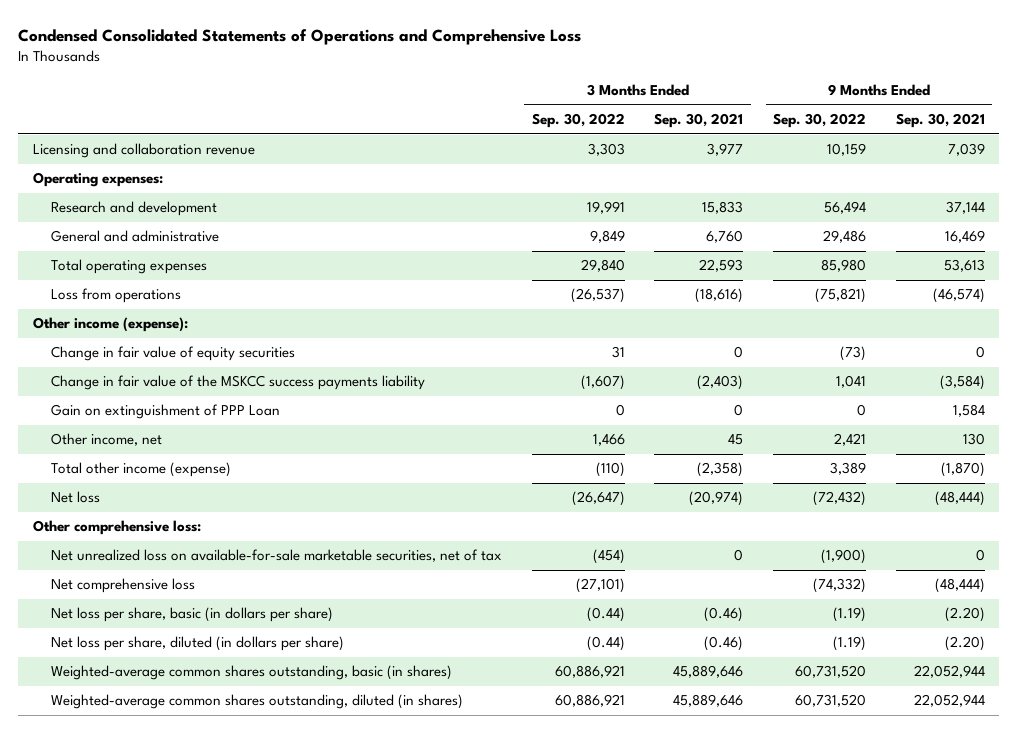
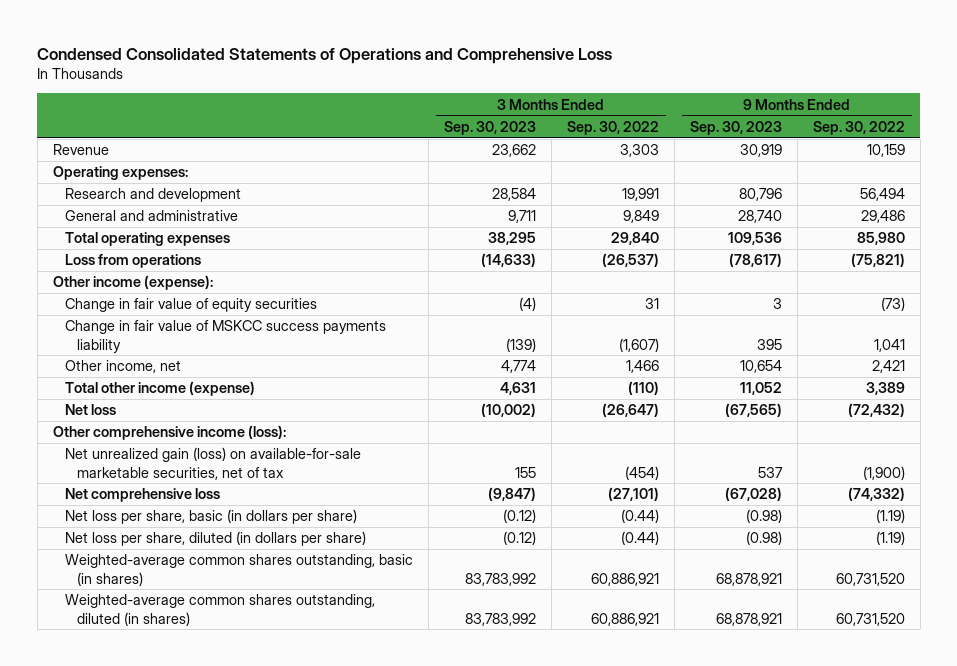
[654,113,744,129] Sep. 30, 2021 -> none
[895,113,985,129] Sep. 30, 2021 -> none
none -> [443,120,536,135] Sep. 30, 2023
none -> [689,120,782,135] Sep. 30, 2023
[32,143,255,159] Licensing and collaboration revenue -> [52,144,109,156] Revenue
[51,404,281,420] Gain on extinguishment of PPP Loan -> none
[51,375,426,391] Change in fair value of the MSKCC success payments liability -> [64,320,386,353] Change in fair value of MSKCC success payments liability
[32,520,201,536] Other comprehensive loss: -> [52,425,286,441] Other comprehensive income (loss):
[51,549,503,563] Net unrealized loss on available-for-sale marketable securities, net of tax -> [64,447,361,480] Net unrealized gain (loss) on available-for-sale marketable securities, net of tax

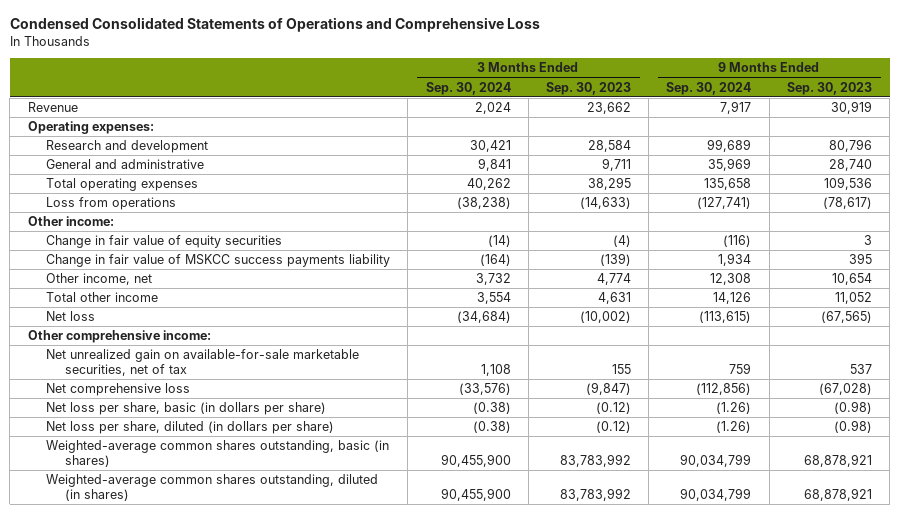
[566,120,659,135] Sep. 30, 2022 -> none
[812,120,905,135] Sep. 30, 2022 -> none
none -> [425,81,511,95] Sep. 30, 2024
none -> [666,81,752,95] Sep. 30, 2024
[52,275,213,291] Other income (expense): -> [27,216,114,227] Other income:
[64,381,255,397] Total other income (expense) -> [46,292,159,303] Total other income
[52,425,286,441] Other comprehensive income (loss): -> [27,330,211,344] Other comprehensive income:
[64,447,361,480] Net unrealized gain (loss) on available-for-sale marketable securities, net of tax -> [46,349,360,376] Net unrealized gain on available-for-sale marketable securities, net of tax

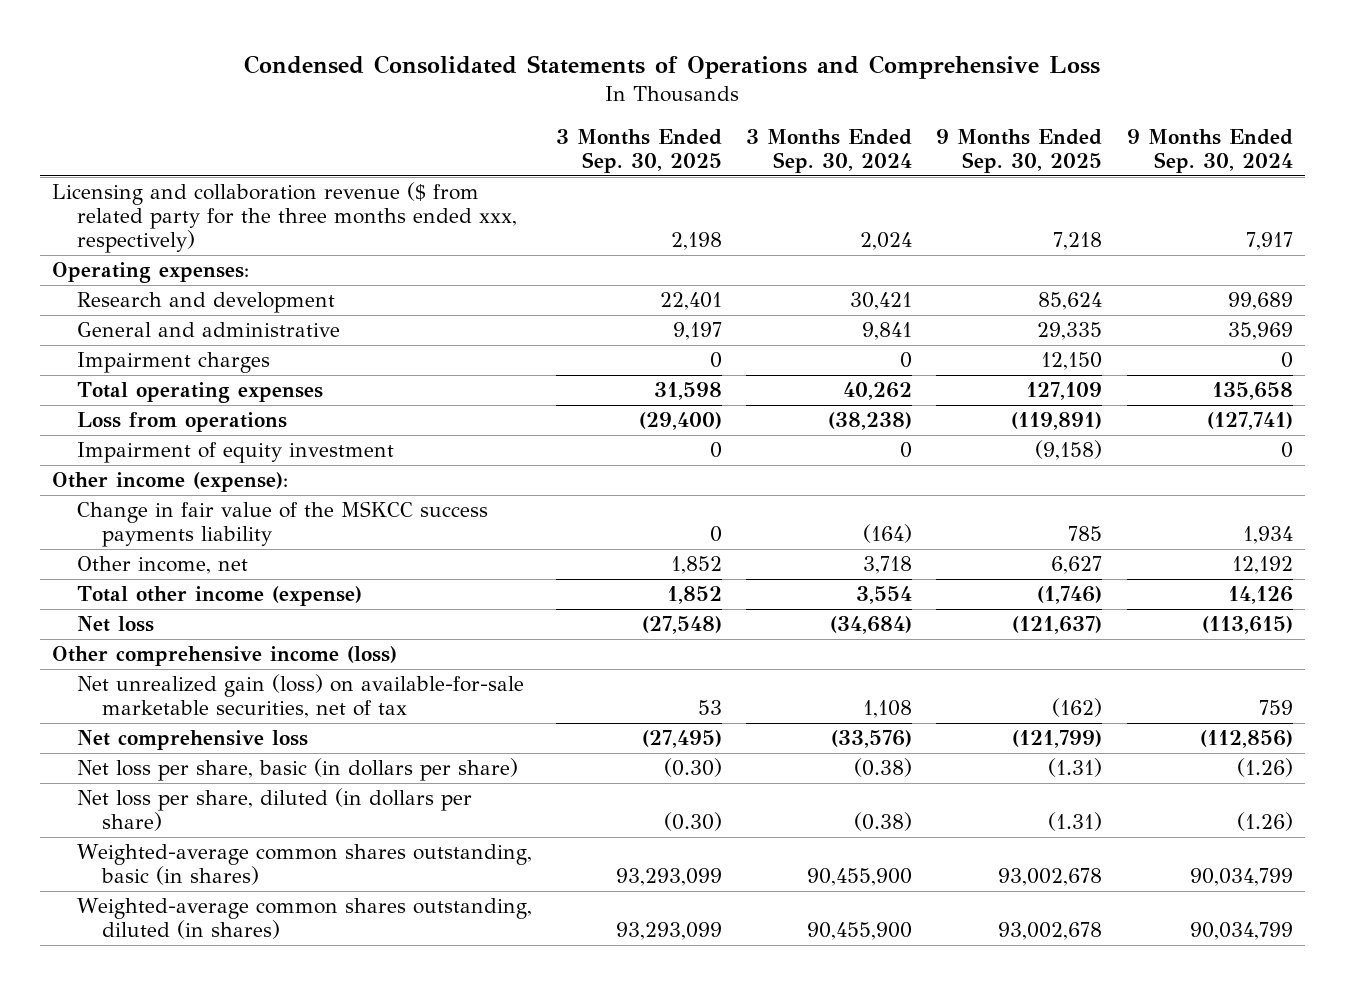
[546,81,632,95] Sep. 30, 2023 -> none
[786,81,872,95] Sep. 30, 2023 -> none
none -> [556,128,723,173] 3 Months Ended Sep. 30, 2025
none -> [936,128,1103,173] 9 Months Ended Sep. 30, 2025
[27,102,78,113] Revenue -> [52,182,518,254] Licensing and collaboration revenue ($ from related party for the three months ended xxx, respectively)
none -> [77,352,271,374] Impairment charges
[46,235,283,249] Change in fair value of equity securities -> none
none -> [77,442,395,464] Impairment of equity investment
[27,216,114,227] Other income: -> [52,472,289,493] Other income (expense):
[46,254,391,268] Change in fair value of MSKCC success payments liability -> [77,501,489,548] Change in fair value of the MSKCC success payments liability
[475,273,511,286] 3,732 -> [863,556,913,575] 3,718
[710,273,752,286] 12,308 -> [1231,556,1293,575] 12,192
[46,292,159,303] Total other income -> [77,586,363,607] Total other income (expense)
[27,330,211,344] Other comprehensive income: -> [52,646,398,667] Other comprehensive income (loss)
[46,349,360,376] Net unrealized gain on available-for-sale marketable securities, net of tax -> [77,674,525,719] Net unrealized gain (loss) on available-for-sale marketable securities, net of tax

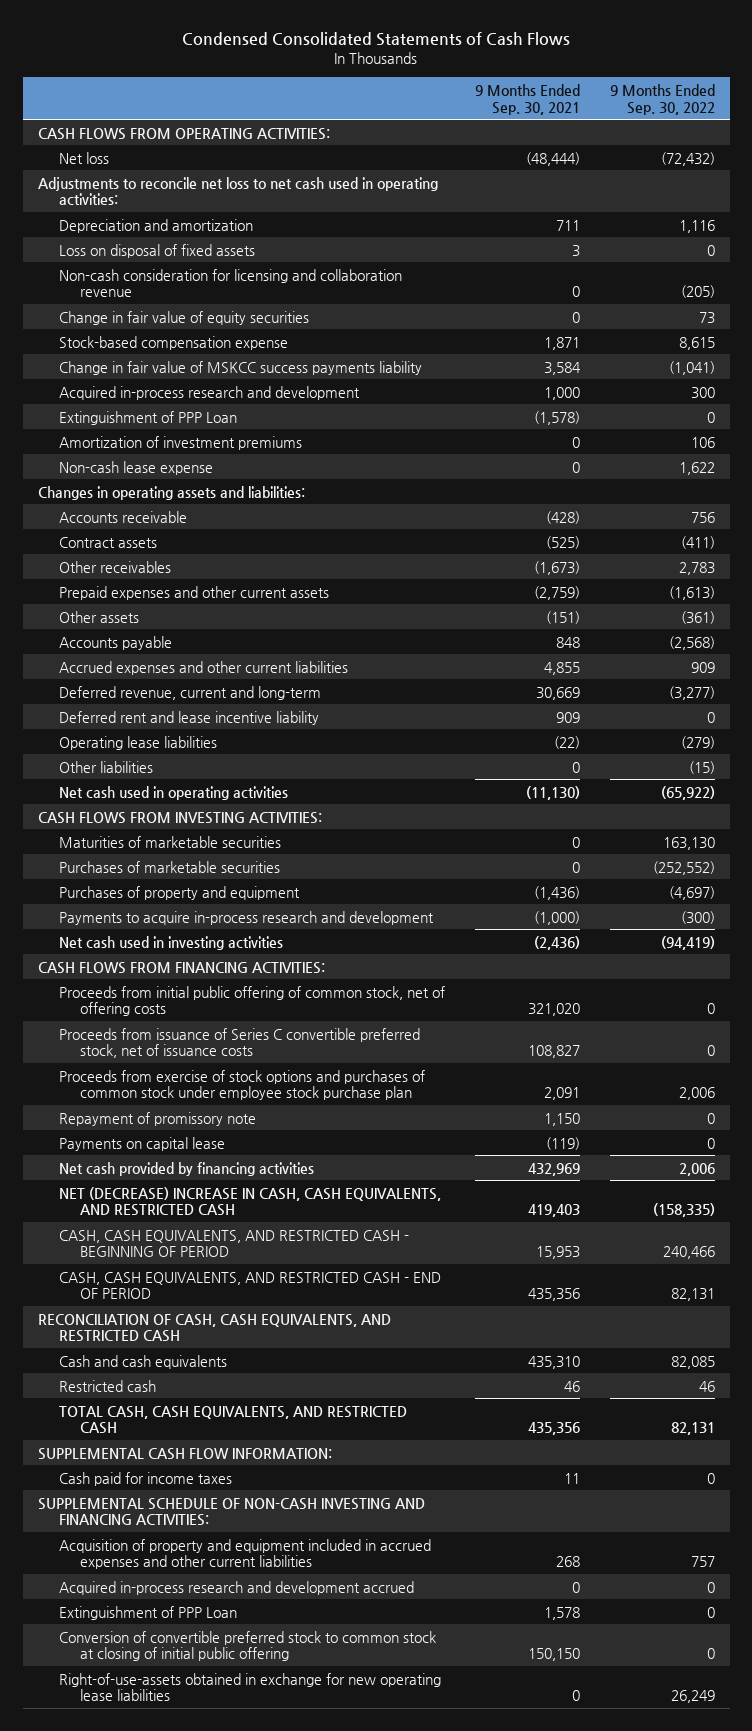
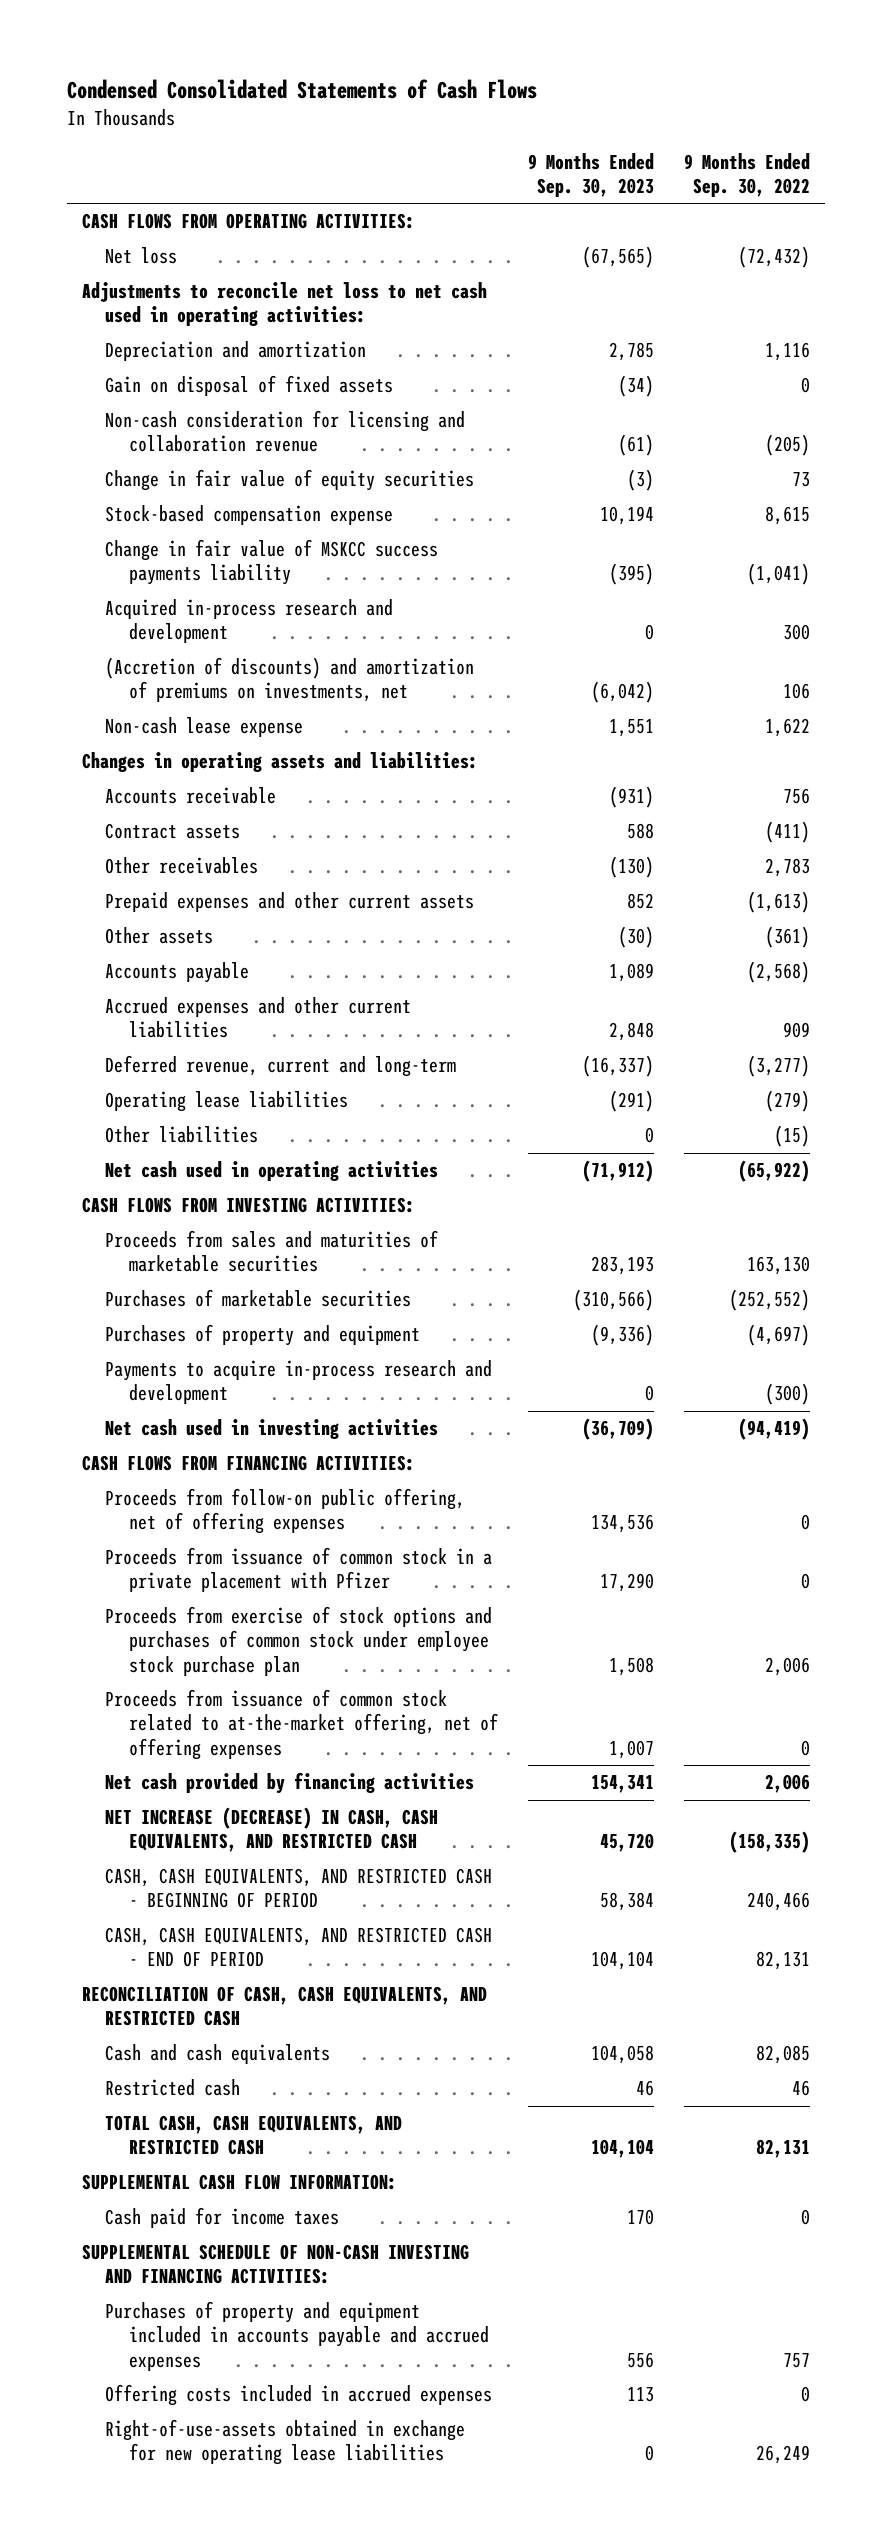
[474,83,580,115] 9 Months Ended Sep. 30, 2021 -> none
none -> [527,152,654,197] 9 Months Ended Sep. 30, 2023
[58,243,255,258] Loss on disposal of fixed assets -> [105,375,394,397] Gain on disposal of fixed assets
[58,410,237,425] Extinguishment of PPP Loan -> none
[58,435,302,450] Amortization of investment premiums -> [105,657,475,703] (Accretion of discounts) and amortization of premiums on investments, net
[58,710,319,725] Deferred rent and lease incentive liability -> none
[58,835,281,848] Maturities of marketable securities -> [105,1230,439,1273] Proceeds from sales and maturities of marketable securities
[58,985,445,1017] Proceeds from initial public offering of common stock, net of offering costs -> none
[58,1027,420,1059] Proceeds from issuance of Series C convertible preferred stock, net of issuance costs -> none
none -> [105,1488,466,1535] Proceeds from follow-on public offering, net of offering expenses
none -> [105,1547,493,1593] Proceeds from issuance of common stock in a private placement with Pfizer
[58,1111,256,1126] Repayment of promissory note -> none
[58,1136,225,1151] Payments on capital lease -> none
none -> [105,1689,499,1760] Proceeds from issuance of common stock related to at-the-market offering, net of offering expenses
[58,1186,441,1217] NET (DECREASE) INCREASE IN CASH, CASH EQUIVALENTS, AND RESTRICTED CASH -> [105,1807,439,1853] NET INCREASE (DECREASE) IN CASH, CASH EQUIVALENTS, AND RESTRICTED CASH
[58,1580,414,1595] Acquired in-process research and development accrued -> none
[58,1605,237,1620] Extinguishment of PPP Loan -> none
[58,1630,436,1662] Conversion of convertible preferred stock to common stock at closing of initial public offering -> none
[58,1538,431,1570] Acquisition of property and equipment included in accrued expenses and other current liabilities -> [105,2301,490,2371] Purchases of property and equipment included in accounts payable and accrued expenses
none -> [105,2384,493,2407] Offering costs included in accrued expenses

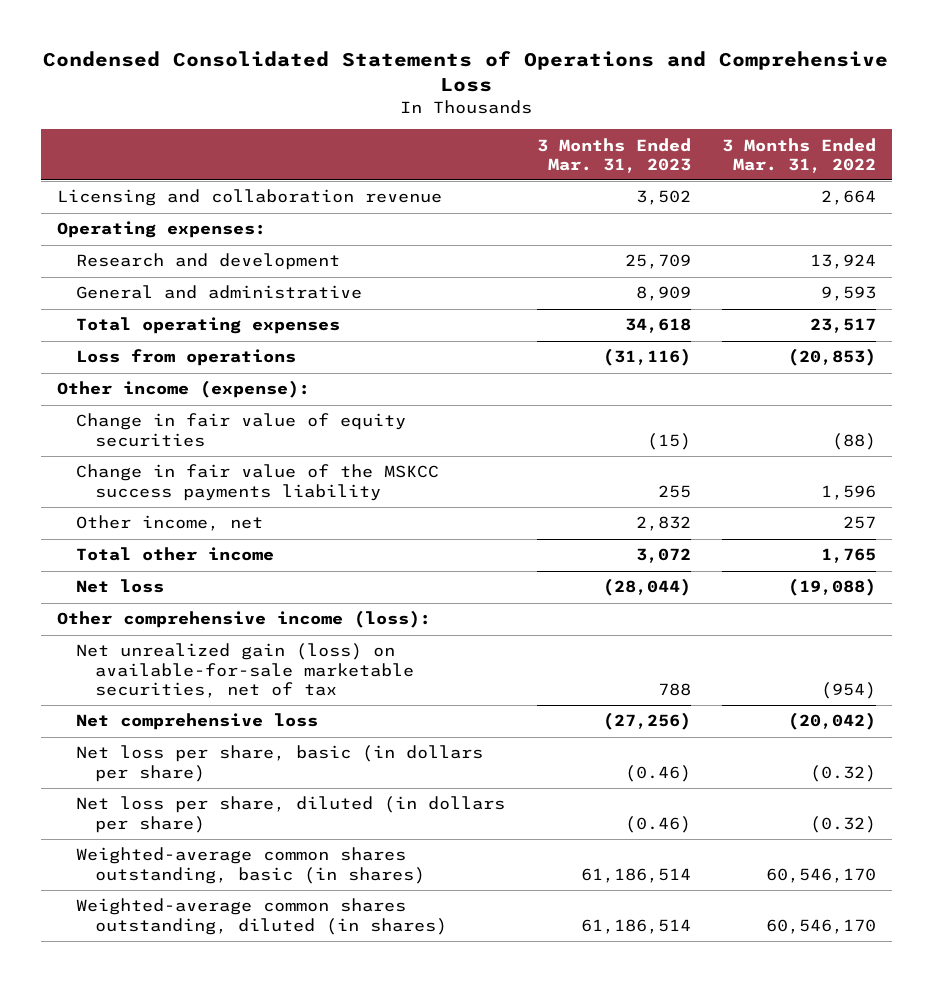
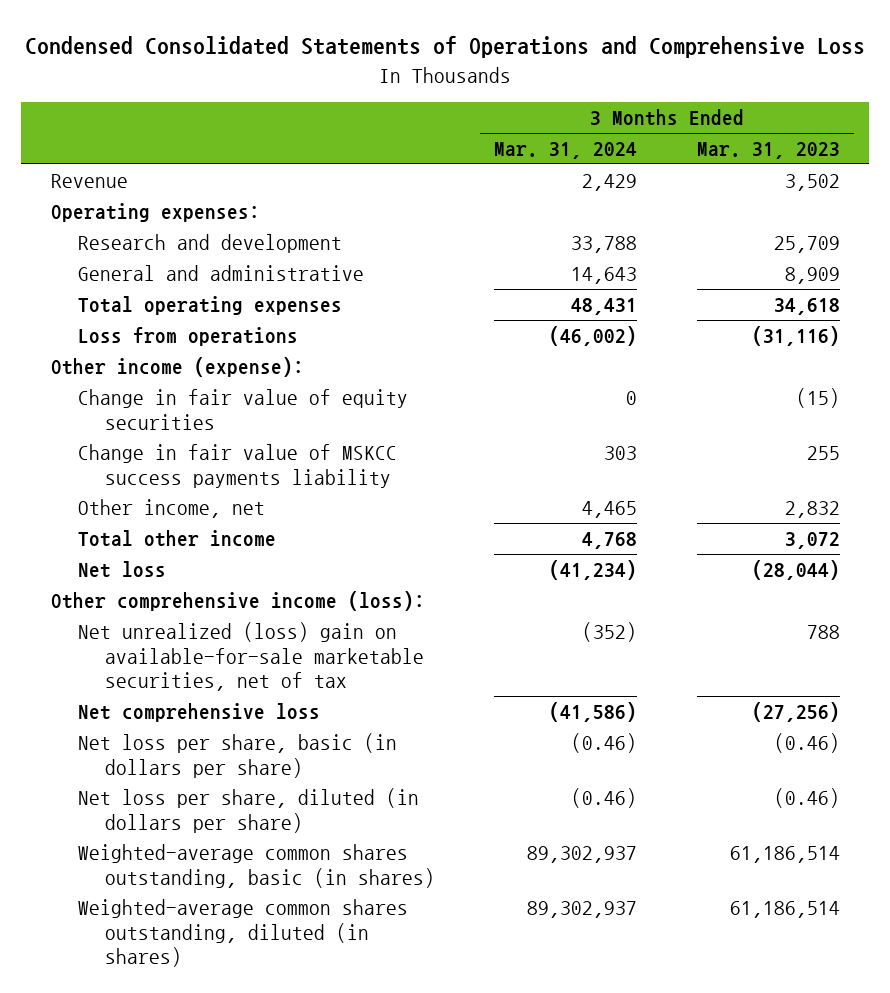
[722,137,877,173] 3 Months Ended Mar. 31, 2022 -> none
none -> [494,142,638,160] Mar. 31, 2024
[56,189,442,207] Licensing and collaboration revenue -> [50,174,128,189] Revenue
[75,464,439,501] Change in fair value of the MSKCC success payments liability -> [77,444,397,488] Change in fair value of MSKCC success payments liability
[75,643,415,698] Net unrealized gain (loss) on available-for-sale marketable securities, net of tax -> [77,622,425,692] Net unrealized (loss) gain on available-for-sale marketable securities, net of tax

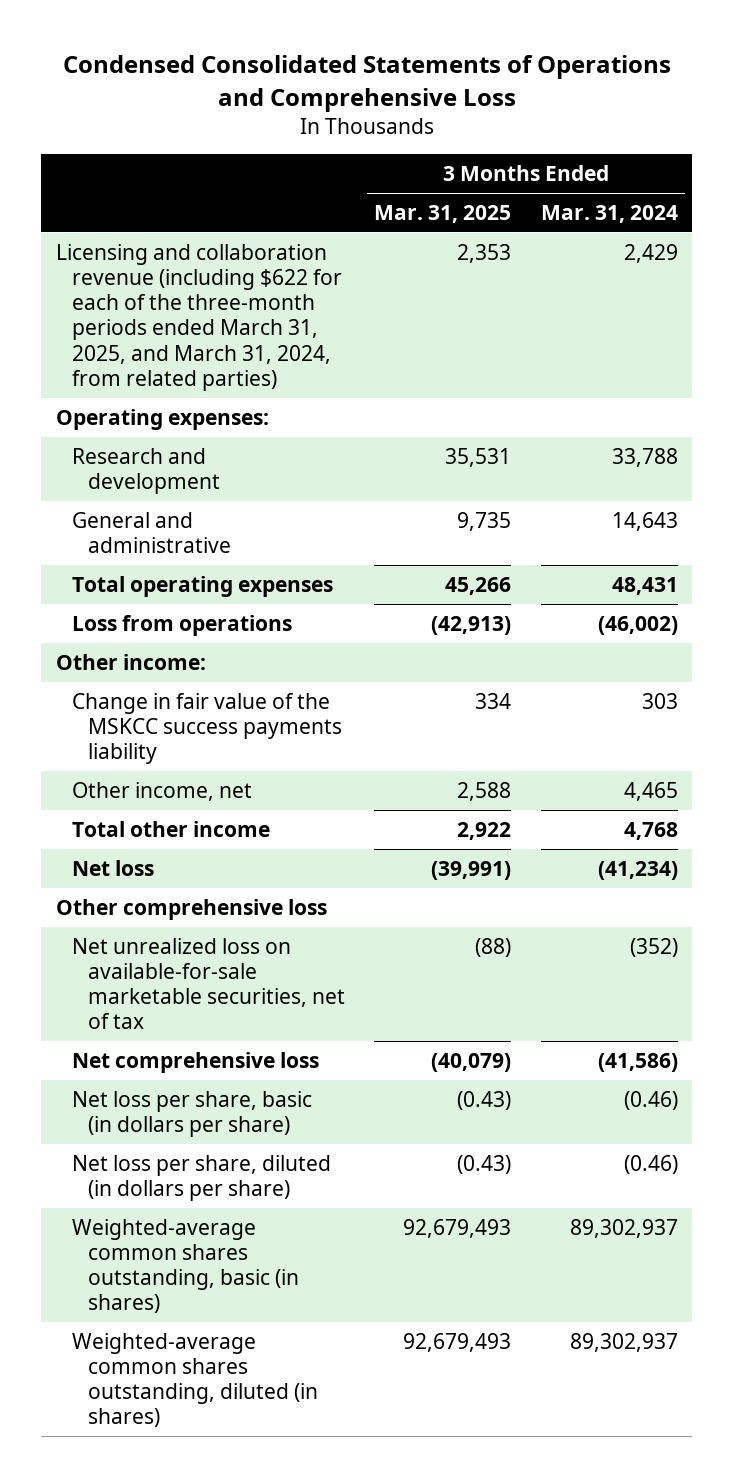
[696,142,840,160] Mar. 31, 2023 -> none
none -> [374,204,512,223] Mar. 31, 2025
[50,174,128,189] Revenue -> [55,243,342,391] Licensing and collaboration revenue (including $622 for each of the three-month periods ended March 31, 2025, and March 31, 2024, from related parties)
[77,389,408,430] Change in fair value of equity securities -> none
[50,357,304,378] Other income (expense): -> [55,653,206,670] Other income:
[77,444,397,488] Change in fair value of MSKCC success payments liability -> [71,692,343,765] Change in fair value of the MSKCC success payments liability
[50,591,425,612] Other comprehensive income (loss): -> [55,898,327,920] Other comprehensive loss
[77,622,425,692] Net unrealized (loss) gain on available-for-sale marketable securities, net of tax -> [71,937,346,1030] Net unrealized loss on available-for-sale marketable securities, net of tax

